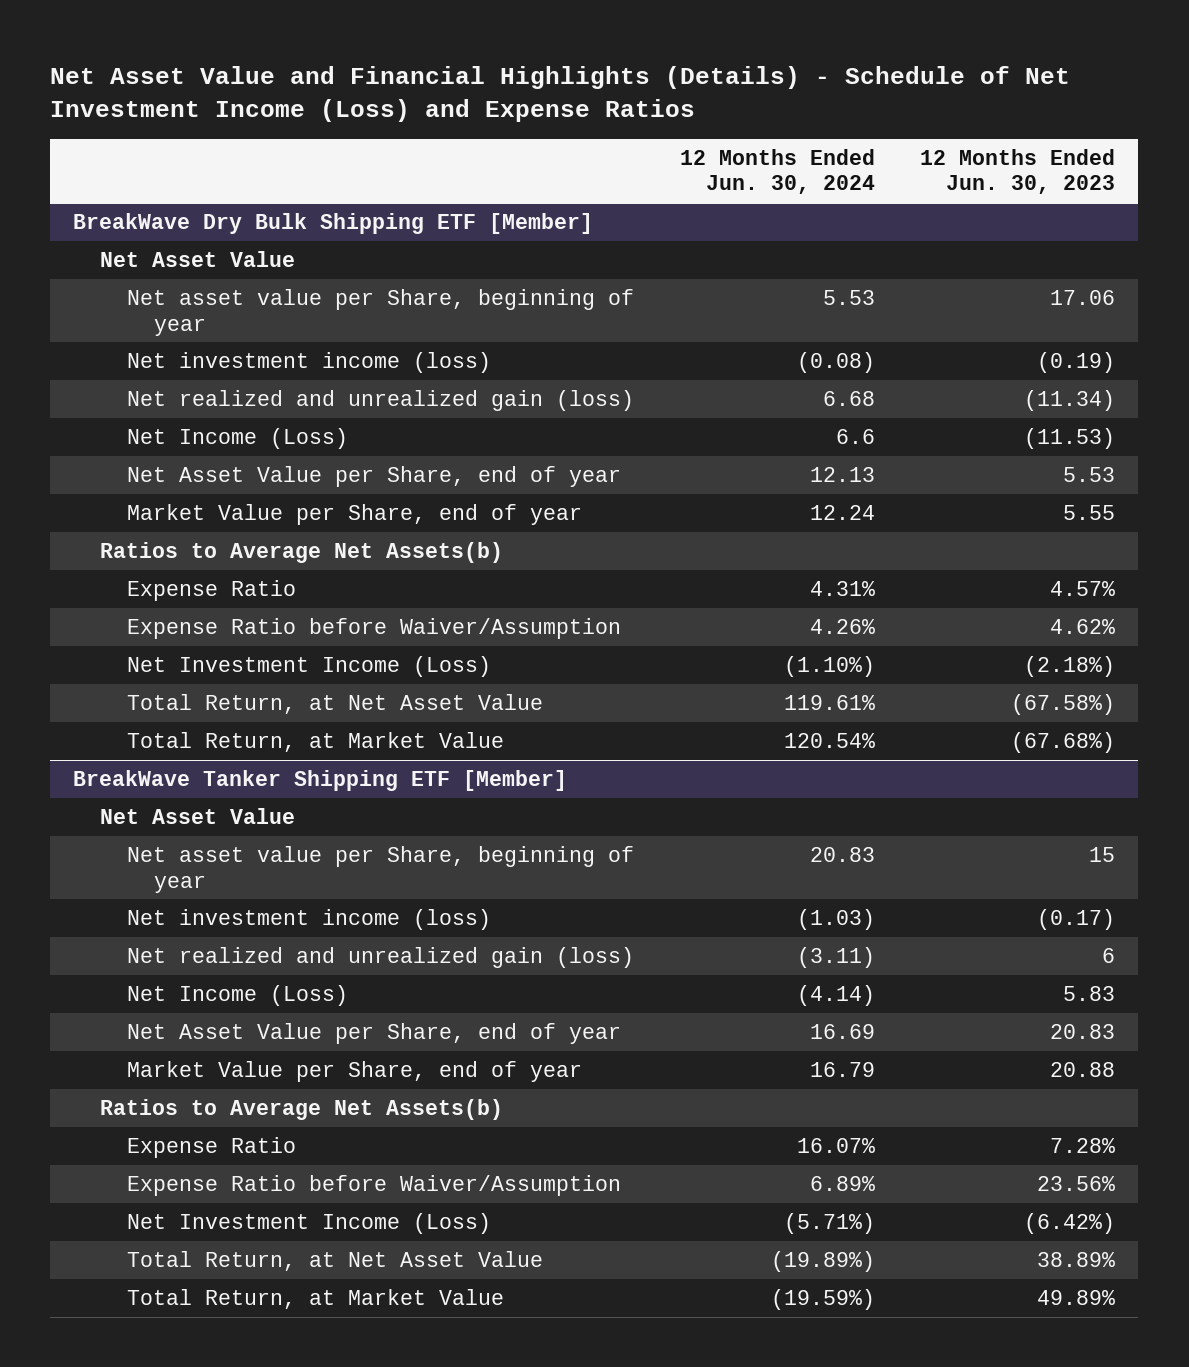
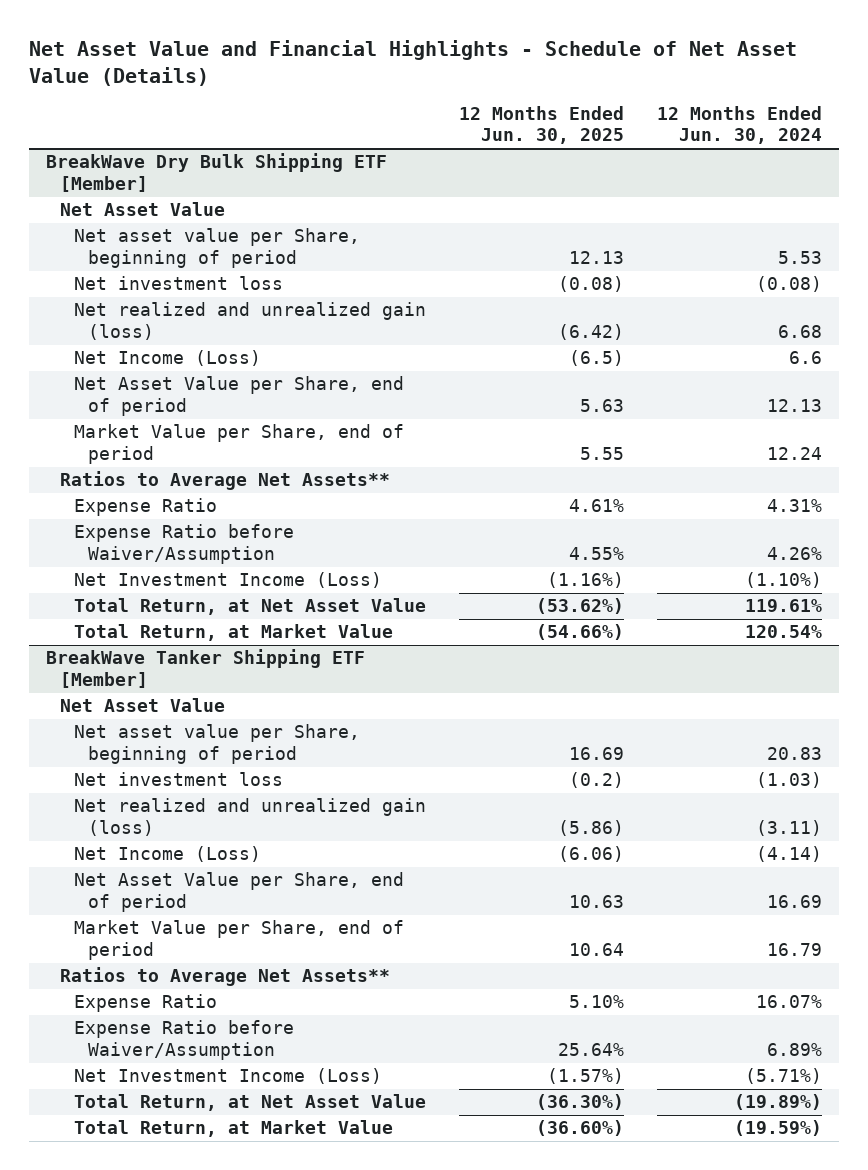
[50,65,1071,123] Net Asset Value and Financial Highlights (Details) - Schedule of Net Investment Income (Loss) and Expense Ratios -> [29,40,798,87] Net Asset Value and Financial Highlights - Schedule of Net Asset Value (Details)
[920,148,1116,195] 12 Months Ended Jun. 30, 2023 -> none
none -> [459,105,625,145] 12 Months Ended Jun. 30, 2025
[127,288,635,336] Net asset value per Share, beginning of year -> [73,228,360,269] Net asset value per Share, beginning of period
[127,351,492,373] Net investment income (loss) -> [73,276,283,291] Net investment loss
[127,465,622,487] Net Asset Value per Share, end of year -> [73,376,404,417] Net Asset Value per Share, end of period
[127,503,583,525] Market Value per Share, end of year -> [73,424,404,465] Market Value per Share, end of period
[100,541,504,563] Ratios to Average Net Assets(b) -> [59,471,390,491] Ratios to Average Net Assets**
[127,845,635,893] Net asset value per Share, beginning of year -> [73,724,360,765] Net asset value per Share, beginning of period
[127,908,492,930] Net investment income (loss) -> [73,772,283,787] Net investment loss
[127,1022,622,1044] Net Asset Value per Share, end of year -> [73,872,404,913] Net Asset Value per Share, end of period
[127,1060,583,1082] Market Value per Share, end of year -> [73,920,404,961] Market Value per Share, end of period
[100,1098,504,1120] Ratios to Average Net Assets(b) -> [59,967,390,987] Ratios to Average Net Assets**

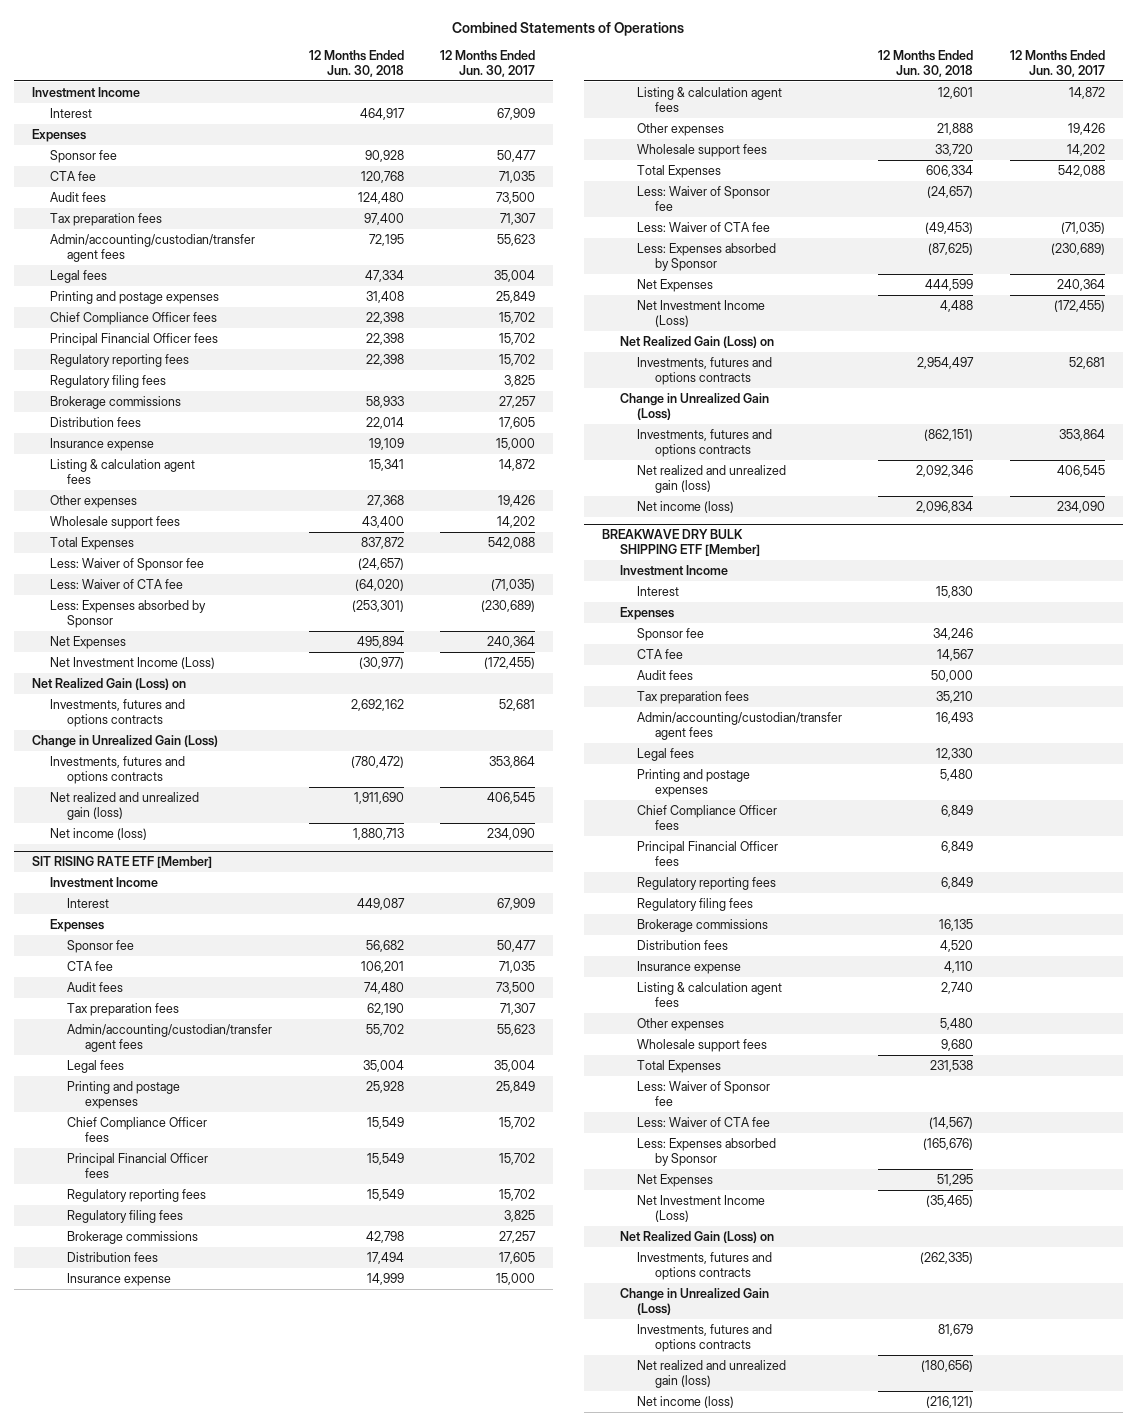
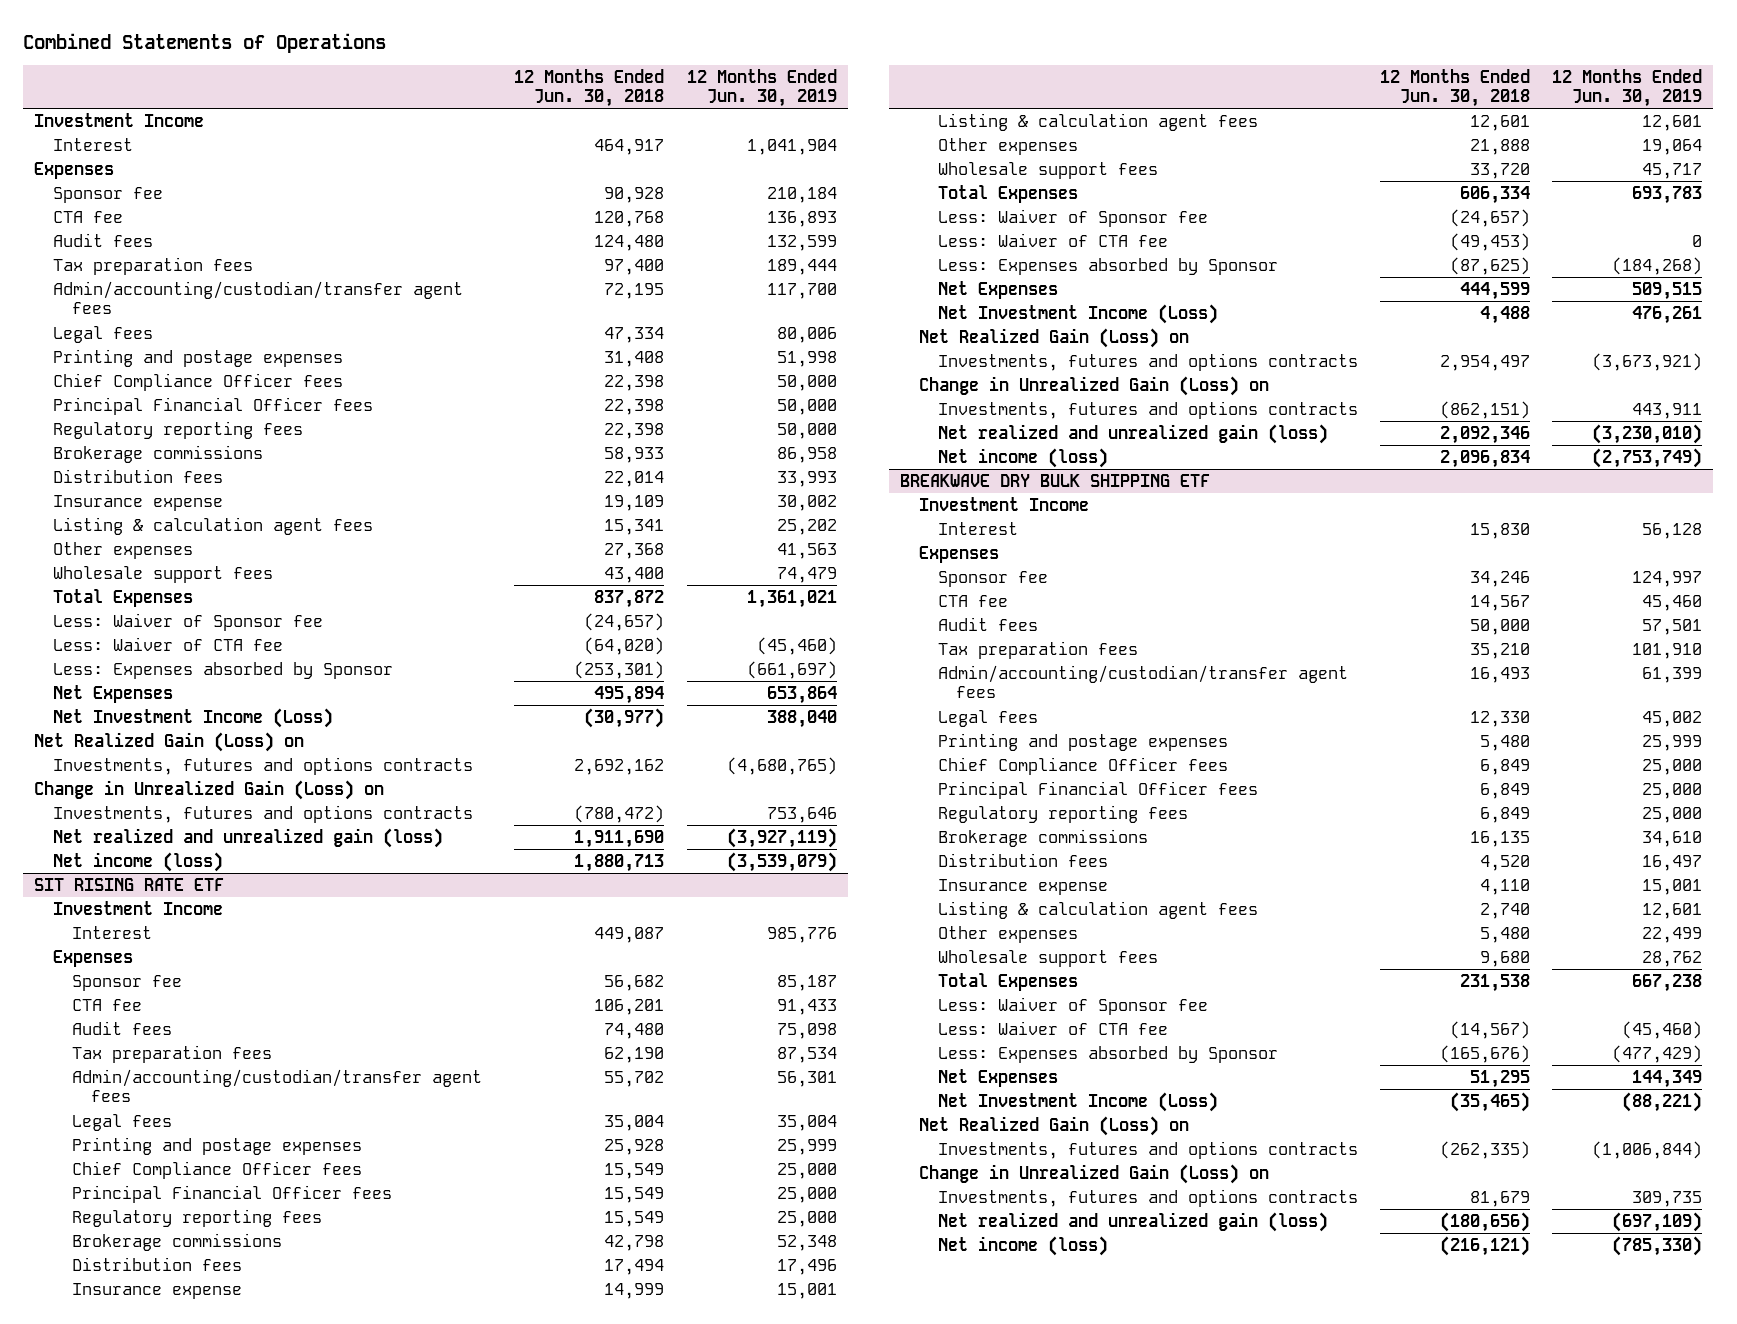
[439,50,535,78] 12 Months Ended Jun. 30, 2017 -> none
none -> [686,68,837,108] 12 Months Ended Jun. 30, 2019
[49,374,166,388] Regulatory filing fees -> none
[31,734,218,748] Change in Unrealized Gain (Loss) -> [34,779,385,800] Change in Unrealized Gain (Loss) on
[31,856,212,869] SIT RISING RATE ETF [Member] -> [34,877,225,891] SIT RISING RATE ETF
[67,1209,184,1223] Regulatory filing fees -> none
[619,392,769,420] Change in Unrealized Gain (Loss) -> [918,375,1269,396] Change in Unrealized Gain (Loss) on
[601,529,760,557] BREAKWAVE DRY BULK SHIPPING ETF [Member] -> [899,473,1210,487] BREAKWAVE DRY BULK SHIPPING ETF
[637,897,754,911] Regulatory filing fees -> none
[619,1287,769,1315] Change in Unrealized Gain (Loss) -> [918,1163,1269,1184] Change in Unrealized Gain (Loss) on

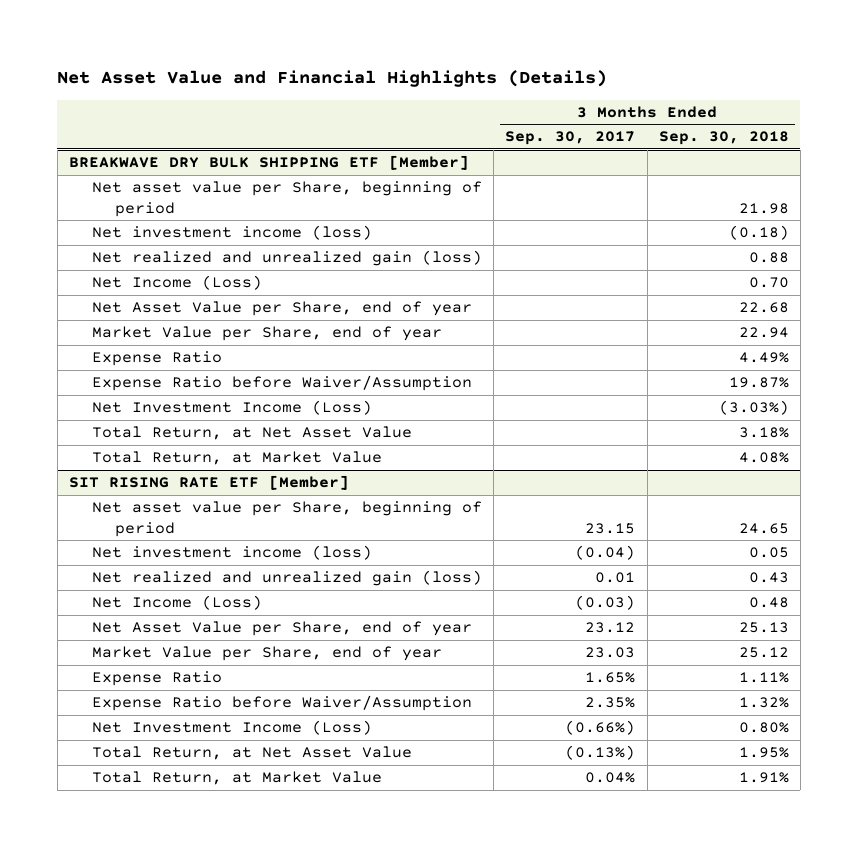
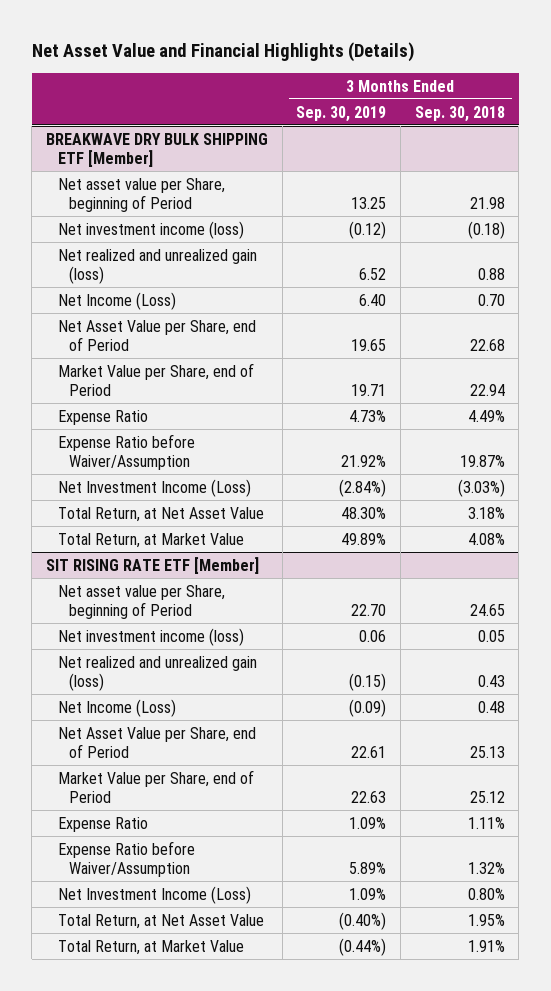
[505,131,636,146] Sep. 30, 2017 -> none
none -> [296,105,387,122] Sep. 30, 2019
[92,181,483,217] Net asset value per Share, beginning of period -> [57,177,225,212] Net asset value per Share, beginning of Period
[92,301,473,317] Net Asset Value per Share, end of year -> [57,319,256,351] Net Asset Value per Share, end of Period
[92,326,443,342] Market Value per Share, end of year -> [57,362,254,396] Market Value per Share, end of Period
[92,501,483,537] Net asset value per Share, beginning of period -> [57,584,225,619] Net asset value per Share, beginning of Period
[92,621,473,637] Net Asset Value per Share, end of year -> [57,726,256,758] Net Asset Value per Share, end of Period
[92,646,443,662] Market Value per Share, end of year -> [57,769,254,803] Market Value per Share, end of Period

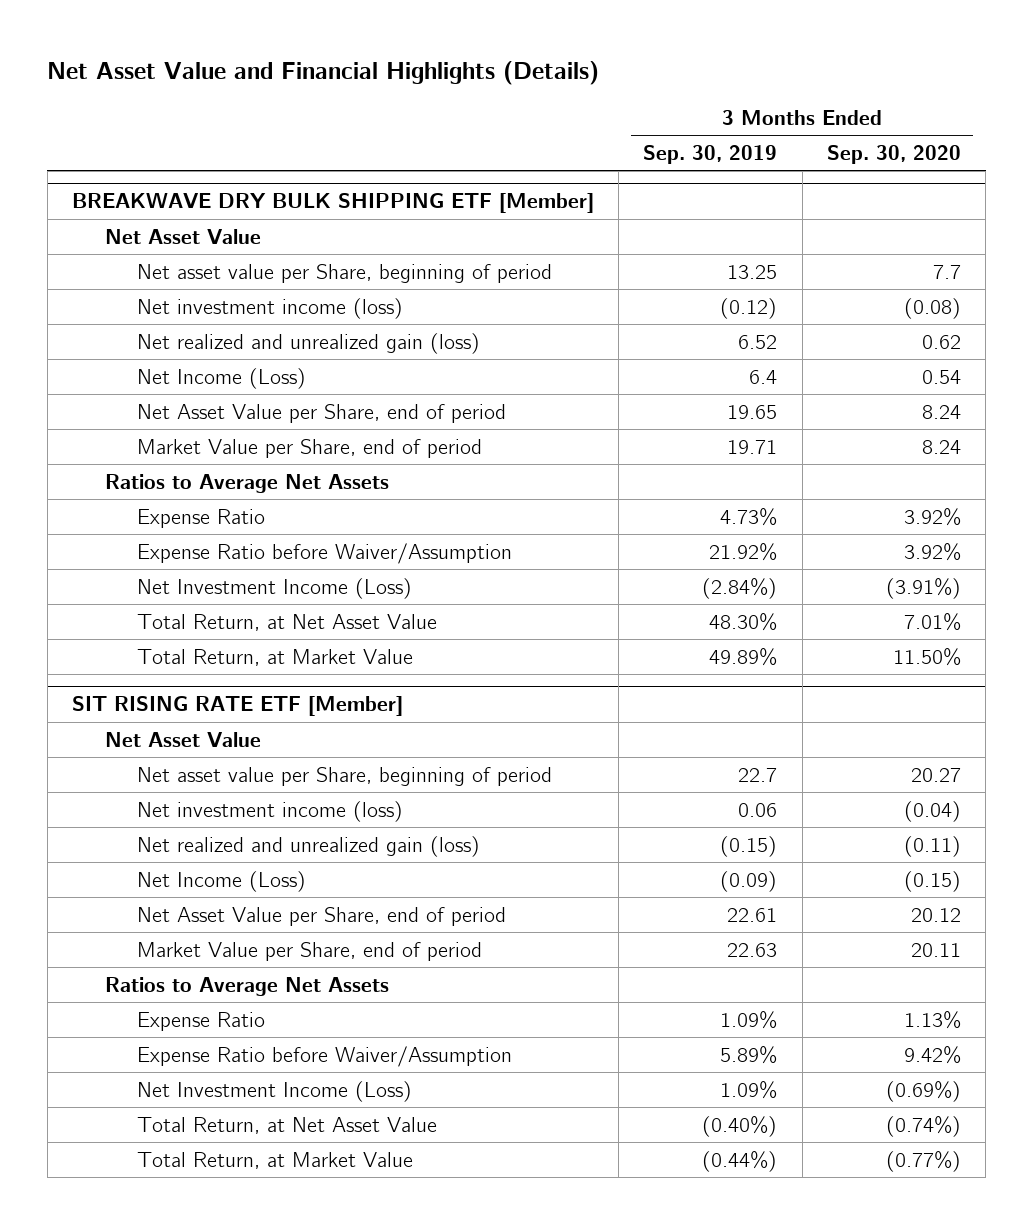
[414,105,505,122] Sep. 30, 2018 -> none
none -> [826,144,961,164] Sep. 30, 2020
none -> [104,228,261,244] Net Asset Value
[57,177,225,212] Net asset value per Share, beginning of Period -> [137,263,553,283] Net asset value per Share, beginning of period
[359,293,387,306] 6.40 -> [749,369,778,384] 6.4
[57,319,256,351] Net Asset Value per Share, end of Period -> [137,403,507,423] Net Asset Value per Share, end of period
[57,362,254,396] Market Value per Share, end of Period -> [137,438,483,458] Market Value per Share, end of period
none -> [104,473,389,493] Ratios to Average Net Assets
none -> [104,731,261,747] Net Asset Value
[57,584,225,619] Net asset value per Share, beginning of Period -> [137,766,553,786] Net asset value per Share, beginning of period
[351,603,387,616] 22.70 -> [738,767,778,782] 22.7
[57,726,256,758] Net Asset Value per Share, end of Period -> [137,906,507,926] Net Asset Value per Share, end of period
[57,769,254,803] Market Value per Share, end of Period -> [137,941,483,961] Market Value per Share, end of period
none -> [104,976,389,996] Ratios to Average Net Assets

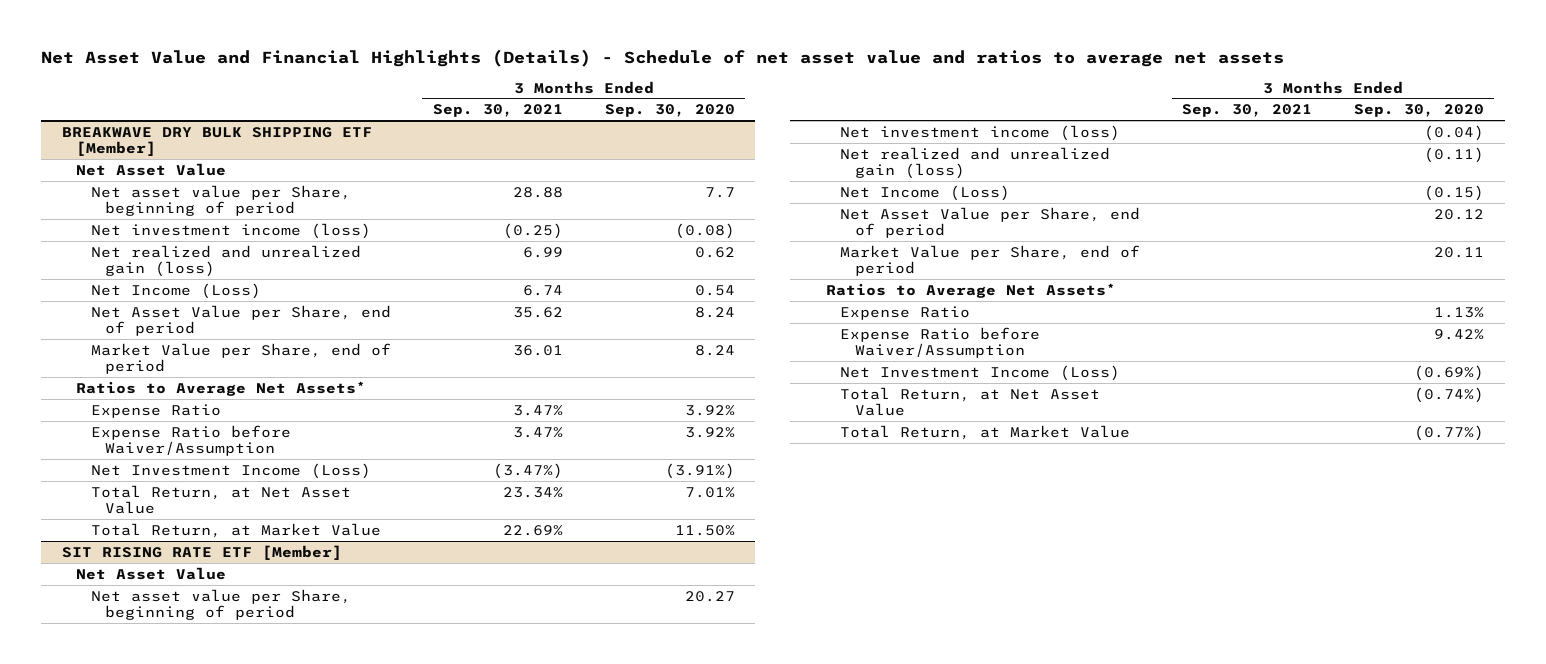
[47,61,600,86] Net Asset Value and Financial Highlights (Details) -> [41,48,1285,67] Net Asset Value and Financial Highlights (Details) - Schedule of net asset value and ratios to average net assets
[643,144,778,164] Sep. 30, 2019 -> none
none -> [432,104,563,118] Sep. 30, 2021
[104,473,389,493] Ratios to Average Net Assets -> [76,380,367,396] Ratios to Average Net Assets*
[104,976,389,996] Ratios to Average Net Assets -> [825,282,1116,298] Ratios to Average Net Assets*

